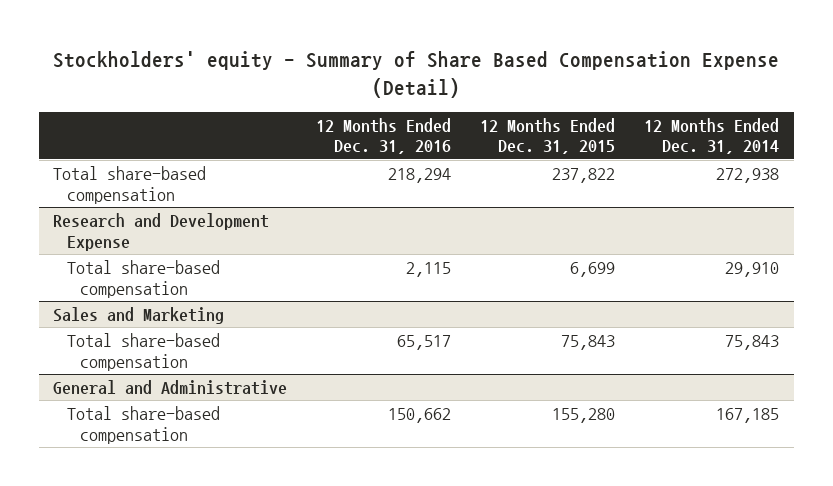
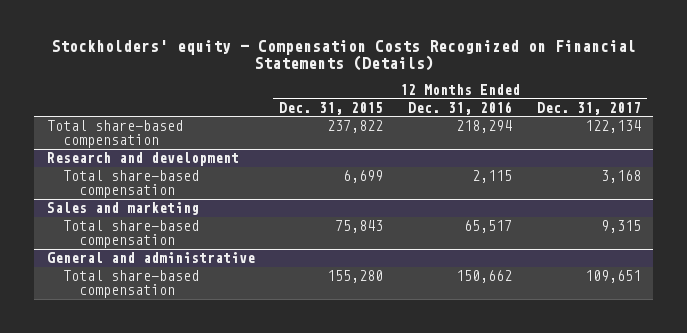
[53,51,780,99] Stockholders' equity - Summary of Share Based Compensation Expense (Detail) -> [50,39,636,72] Stockholders' equity - Compensation Costs Recognized on Financial Statements (Details)
[644,117,780,155] 12 Months Ended Dec. 31, 2014 -> none
none -> [536,101,641,115] Dec. 31, 2017
[53,212,270,251] Research and Development Expense -> [46,152,239,167] Research and development
[53,306,225,324] Sales and Marketing -> [46,202,199,216] Sales and marketing
[53,379,288,395] General and Administrative -> [46,252,255,264] General and administrative

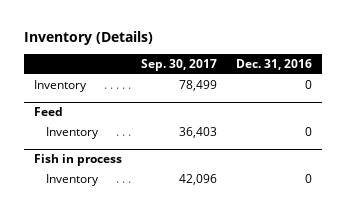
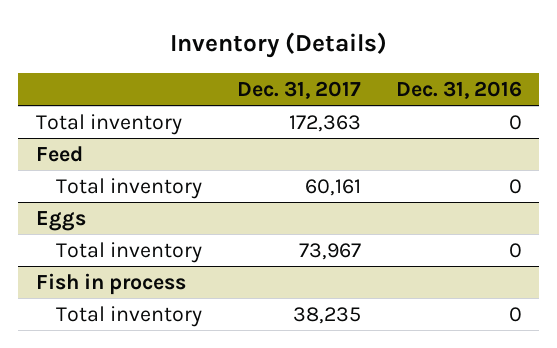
[140,59,217,72] Sep. 30, 2017 -> none
none -> [236,80,361,99] Dec. 31, 2017
[33,80,87,93] Inventory -> [35,113,182,135] Total inventory
[45,127,99,140] Inventory -> [55,177,202,199] Total inventory
none -> [35,210,86,231] Eggs
none -> [55,241,202,263] Total inventory
[45,174,99,187] Inventory -> [55,305,202,327] Total inventory

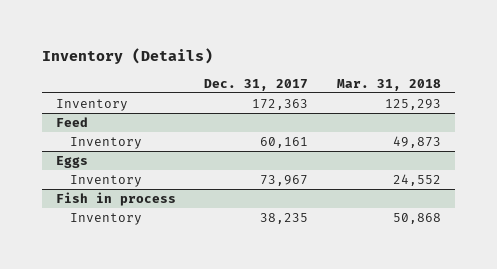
[395,80,522,99] Dec. 31, 2016 -> none
none -> [336,78,441,91] Mar. 31, 2018
[35,113,182,135] Total inventory -> [55,98,128,111] Inventory
[55,177,202,199] Total inventory -> [70,136,143,149] Inventory
[55,241,202,263] Total inventory -> [70,174,143,187] Inventory
[55,305,202,327] Total inventory -> [70,212,143,225] Inventory

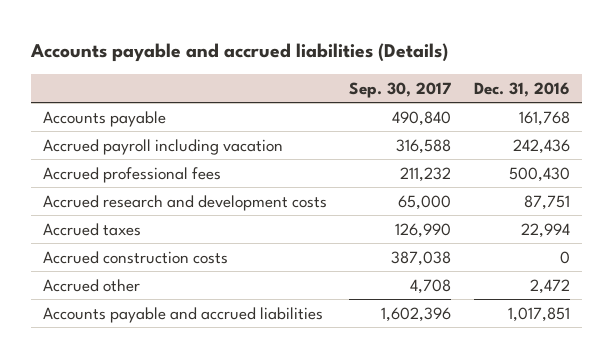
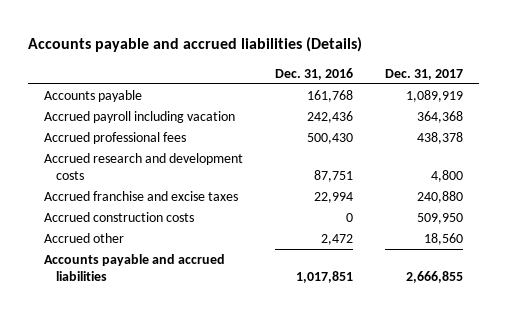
[349,81,452,98] Sep. 30, 2017 -> none
none -> [384,68,463,80] Dec. 31, 2017
[42,222,141,236] Accrued taxes -> [44,190,239,201] Accrued franchise and excise taxes

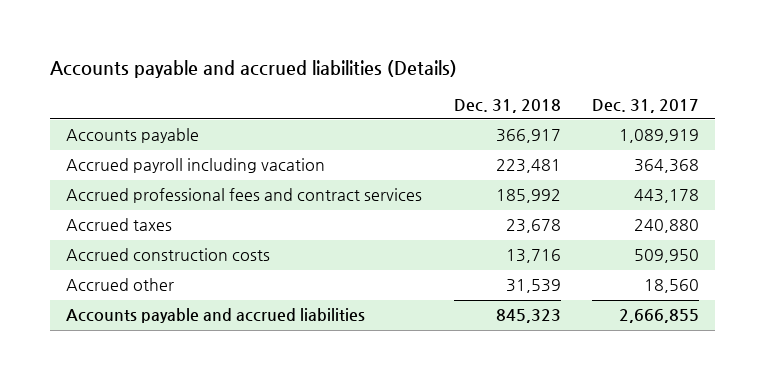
[274,67,353,80] Dec. 31, 2016 -> none
none -> [453,98,561,113] Dec. 31, 2018
[44,152,244,181] Accrued research and development costs -> none
[44,131,187,144] Accrued professional fees -> [65,188,422,204] Accrued professional fees and contract services
[416,131,463,144] 438,378 -> [634,189,700,204] 443,178
[44,190,239,201] Accrued franchise and excise taxes -> [65,218,172,232] Accrued taxes

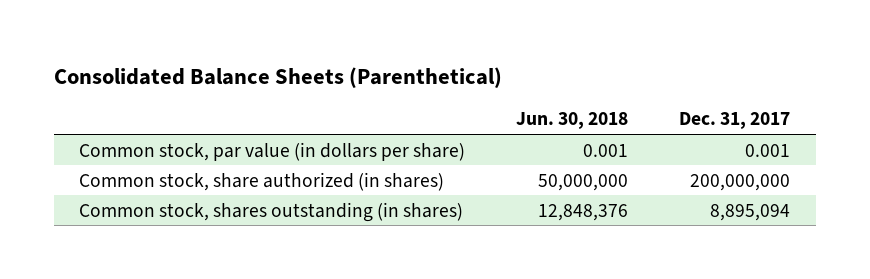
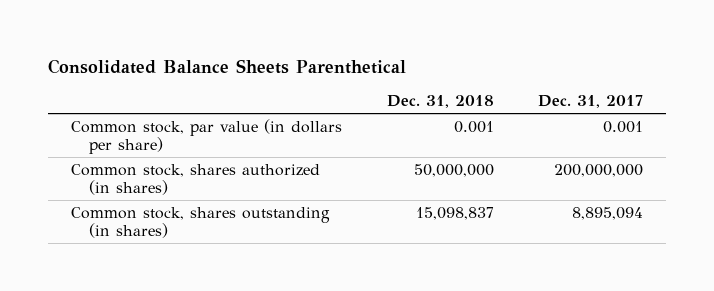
[54,67,503,89] Consolidated Balance Sheets (Parenthetical) -> [48,58,407,74] Consolidated Balance Sheets Parenthetical
[516,112,629,130] Jun. 30, 2018 -> none
none -> [386,95,494,109] Dec. 31, 2018
[79,171,445,191] Common stock, share authorized (in shares) -> [70,163,320,196] Common stock, shares authorized (in shares)

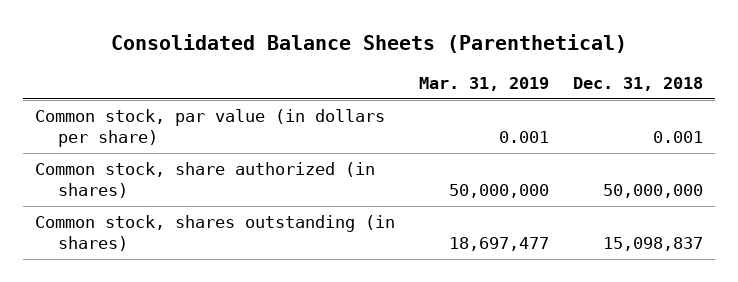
[48,58,407,74] Consolidated Balance Sheets Parenthetical -> [111,33,628,53] Consolidated Balance Sheets (Parenthetical)
[538,95,644,109] Dec. 31, 2017 -> none
none -> [419,76,550,91] Mar. 31, 2019
[70,163,320,196] Common stock, shares authorized (in shares) -> [35,162,376,198] Common stock, share authorized (in shares)

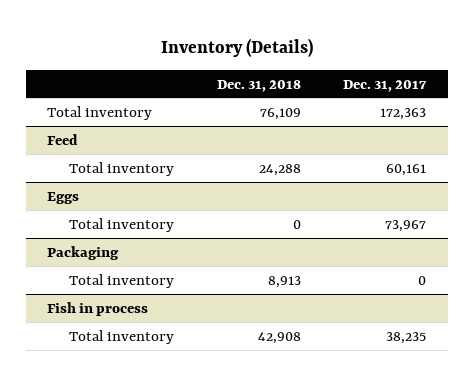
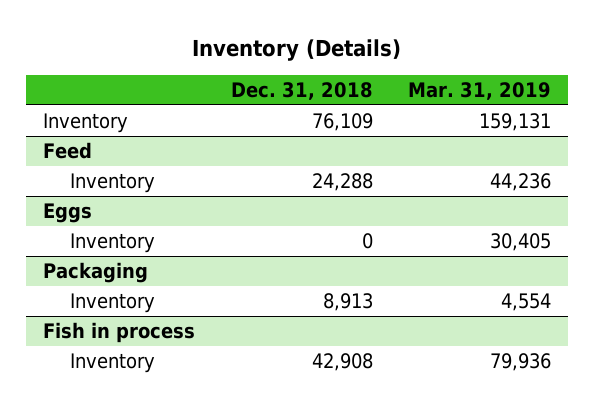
[343,79,428,92] Dec. 31, 2017 -> none
none -> [407,81,551,100] Mar. 31, 2019
[47,105,153,120] Total inventory -> [43,112,129,133] Inventory
[68,161,174,176] Total inventory -> [69,172,155,193] Inventory
[68,217,174,232] Total inventory -> [69,232,155,253] Inventory
[68,273,174,288] Total inventory -> [69,292,155,313] Inventory
[68,329,174,344] Total inventory -> [69,352,155,373] Inventory

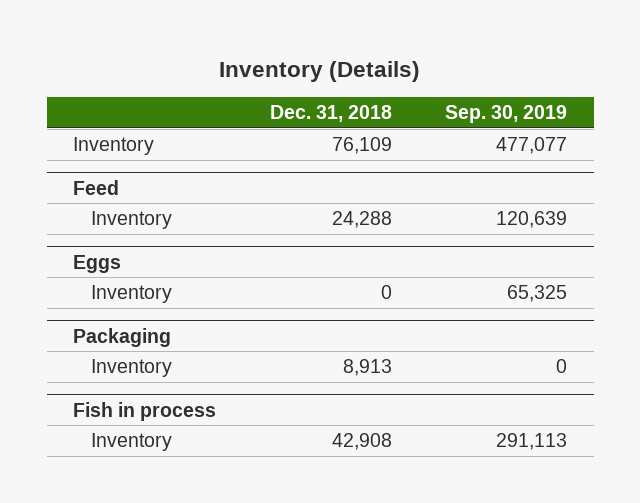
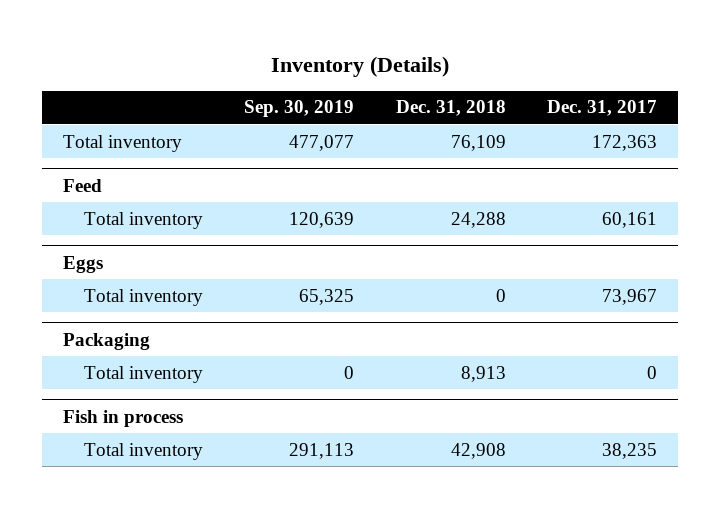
none -> [546,100,657,117] Dec. 31, 2017
[73,137,155,156] Inventory -> [63,134,183,152] Total inventory
[91,211,173,230] Inventory -> [84,211,204,229] Total inventory
[91,285,173,304] Inventory -> [84,288,204,306] Total inventory
[91,359,173,378] Inventory -> [84,365,204,383] Total inventory
[91,433,173,452] Inventory -> [84,442,204,460] Total inventory

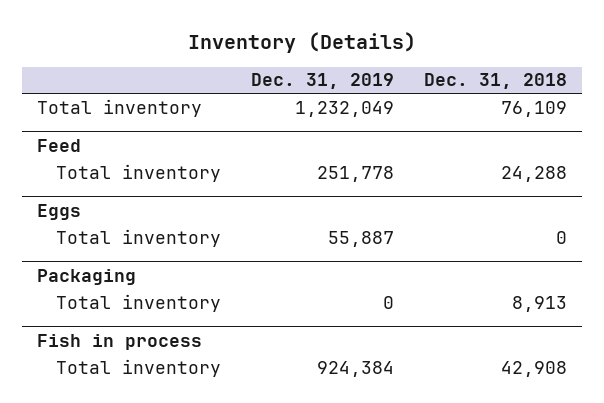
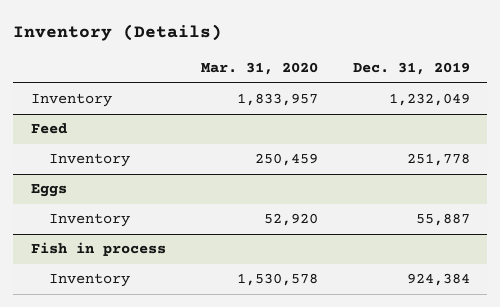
[423,73,567,90] Dec. 31, 2018 -> none
none -> [200,62,318,76] Mar. 31, 2020
[36,98,202,117] Total inventory -> [30,93,112,108] Inventory
[55,163,221,182] Total inventory -> [49,153,131,168] Inventory
[36,268,136,285] Packaging -> none
[55,293,221,312] Total inventory -> none
[55,228,221,247] Total inventory -> [49,213,131,228] Inventory
[55,358,221,377] Total inventory -> [49,273,131,288] Inventory

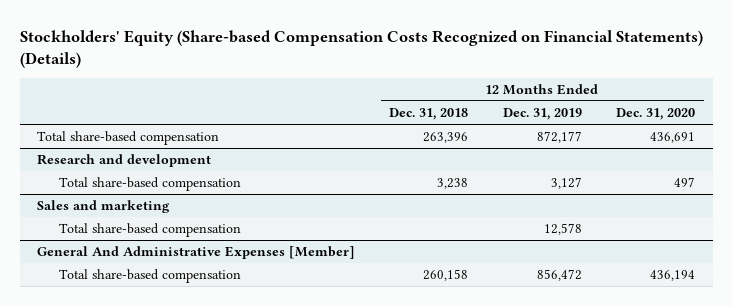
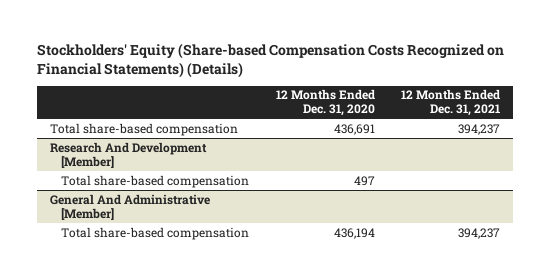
[389,108,469,121] Dec. 31, 2018 -> none
[502,108,582,121] Dec. 31, 2019 -> none
none -> [401,89,501,117] 12 Months Ended Dec. 31, 2021
[36,154,211,168] Research and development -> [49,141,207,168] Research And Development [Member]
[36,200,170,214] Sales and marketing -> none
[58,223,241,238] Total share-based compensation -> none
[36,246,355,260] General And Administrative Expenses [Member] -> [49,193,210,220] General And Administrative [Member]

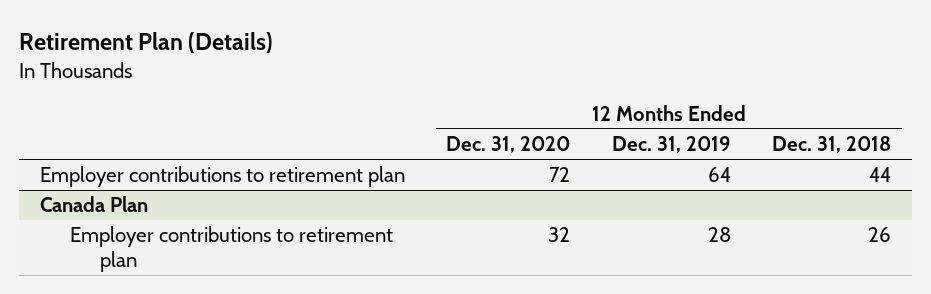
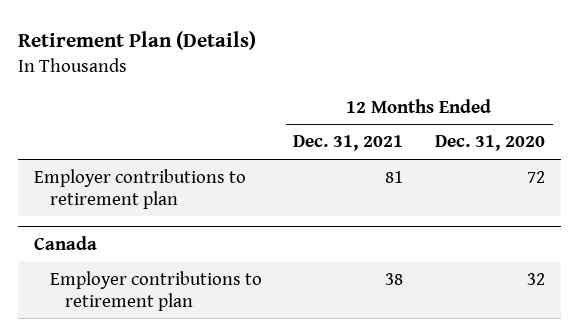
[611,136,731,154] Dec. 31, 2019 -> none
[772,136,892,154] Dec. 31, 2018 -> none
none -> [293,135,404,152] Dec. 31, 2021
[39,196,148,213] Canada Plan -> [34,235,98,250] Canada

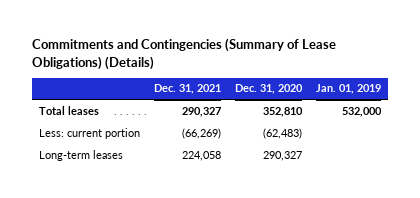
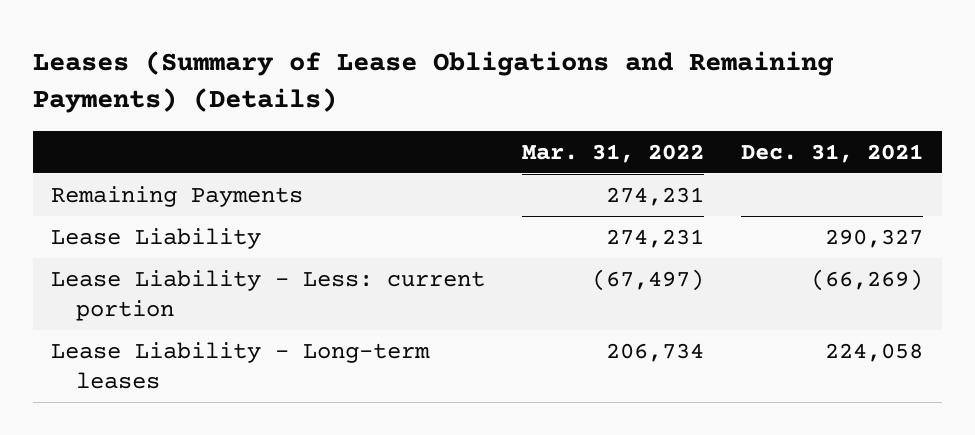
[31,38,336,70] Commitments and Contingencies (Summary of Lease Obligations) (Details) -> [32,50,833,113] Leases (Summary of Lease Obligations and Remaining Payments) (Details)
[235,84,304,95] Dec. 31, 2020 -> none
[316,84,382,95] Jan. 01, 2019 -> none
none -> [522,143,705,163] Mar. 31, 2022
none -> [51,186,304,208] Remaining Payments
[38,105,99,115] Total leases -> [51,228,262,250] Lease Liability
[38,127,140,139] Less: current portion -> [51,270,486,321] Lease Liability - Less: current portion
[38,149,123,161] Long-term leases -> [51,342,431,389] Lease Liability - Long-term leases

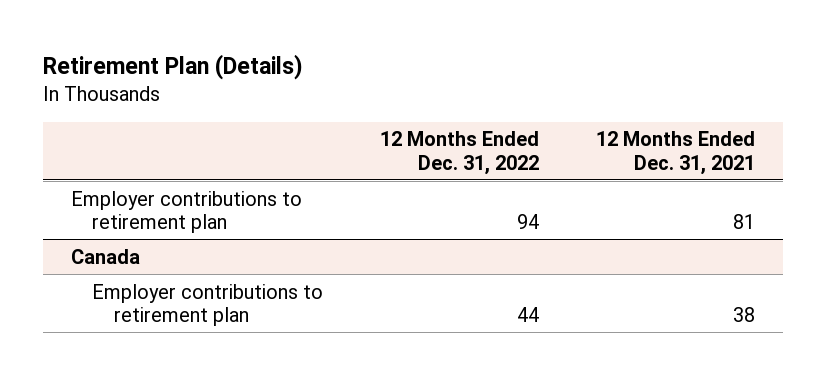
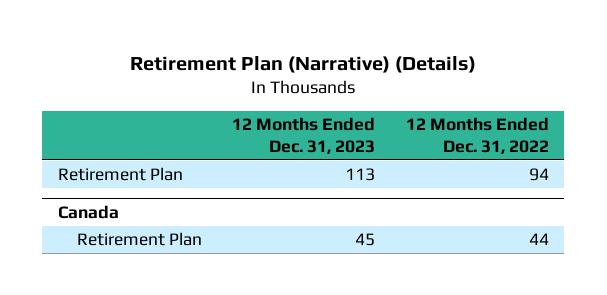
[42,54,303,81] Retirement Plan (Details) -> [130,55,477,73] Retirement Plan (Narrative) (Details)
[596,131,756,175] 12 Months Ended Dec. 31, 2021 -> none
none -> [232,117,376,154] 12 Months Ended Dec. 31, 2023
[71,190,303,233] Employer contributions to retirement plan -> [57,167,183,182] Retirement Plan
[92,283,324,326] Employer contributions to retirement plan -> [76,232,202,247] Retirement Plan

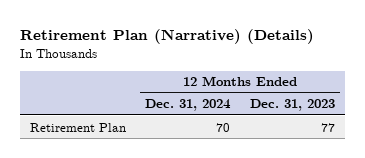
[405,117,549,154] 12 Months Ended Dec. 31, 2022 -> none
none -> [145,99,232,112] Dec. 31, 2024
[57,205,119,220] Canada -> none
[76,232,202,247] Retirement Plan -> none
[345,168,376,182] 113 -> [321,122,336,132] 77

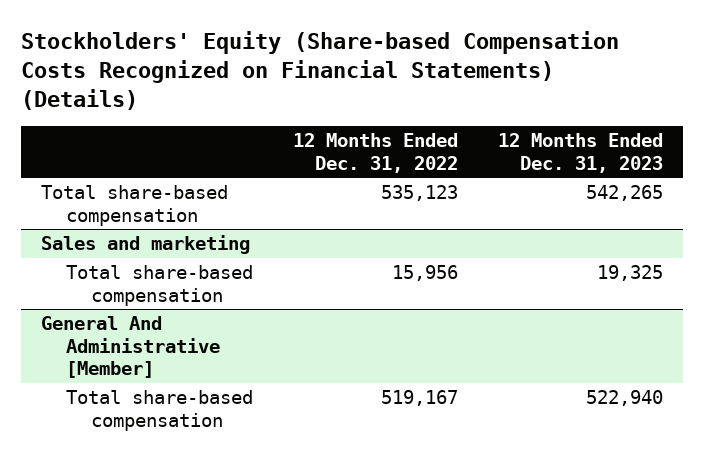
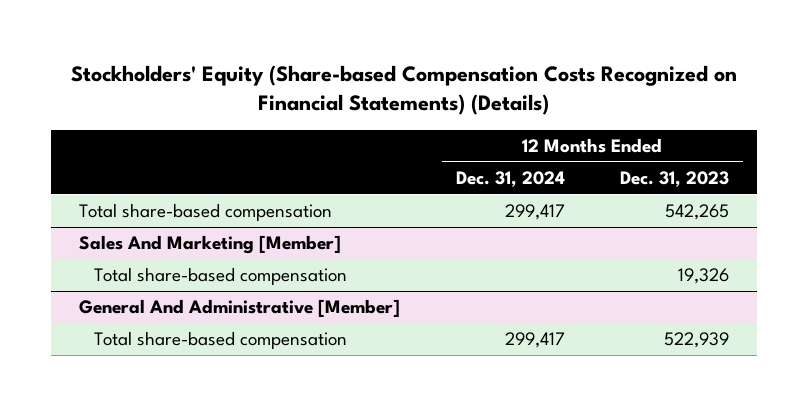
[293,133,459,173] 12 Months Ended Dec. 31, 2022 -> none
none -> [455,170,565,187] Dec. 31, 2024
[40,235,250,255] Sales and marketing -> [79,235,342,255] Sales And Marketing [Member]
[597,265,664,282] 19,325 -> [678,268,730,285] 19,326
[586,390,664,407] 522,940 -> [664,332,730,349] 522,939

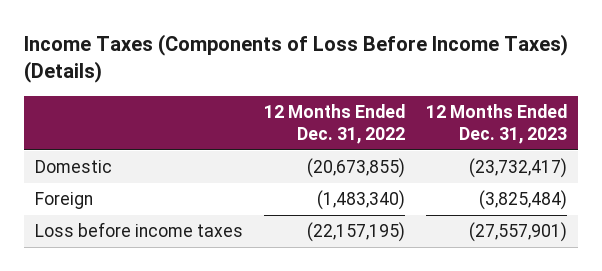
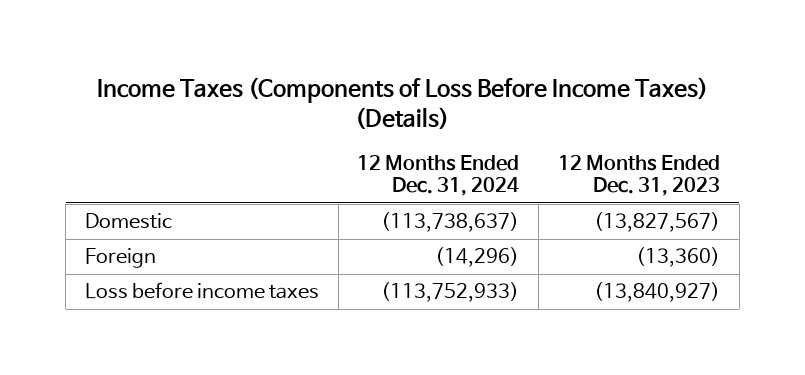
[264,104,406,144] 12 Months Ended Dec. 31, 2022 -> none
none -> [357,154,520,197] 12 Months Ended Dec. 31, 2024
[469,158,568,179] (23,732,417) -> [593,212,720,233] (13,827,567)
[479,190,568,211] (3,825,484) -> [635,247,720,268] (13,360)
[469,222,568,243] (27,557,901) -> [593,282,720,303] (13,840,927)

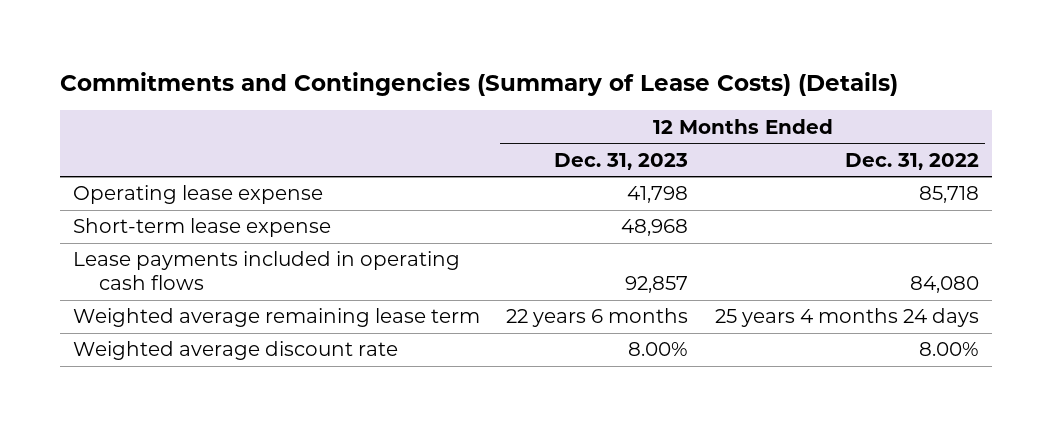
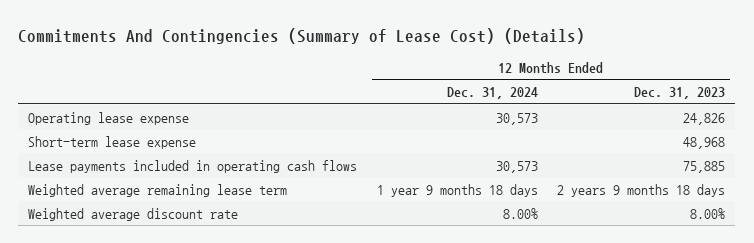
[59,71,898,96] Commitments and Contingencies (Summary of Lease Costs) (Details) -> [18,27,586,44] Commitments And Contingencies (Summary of Lease Cost) (Details)
[844,152,979,170] Dec. 31, 2022 -> none
none -> [446,87,538,100] Dec. 31, 2024
[627,186,689,204] 41,798 -> [683,112,726,125] 24,826
[625,276,689,294] 92,857 -> [683,160,726,173] 75,885
[506,308,689,328] 22 years 6 months -> [557,183,726,197] 2 years 9 months 18 days

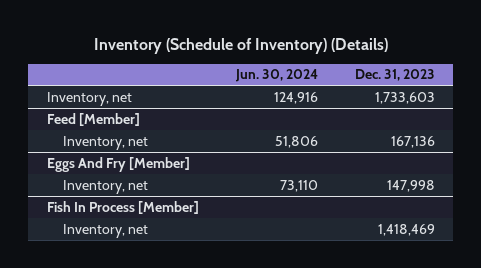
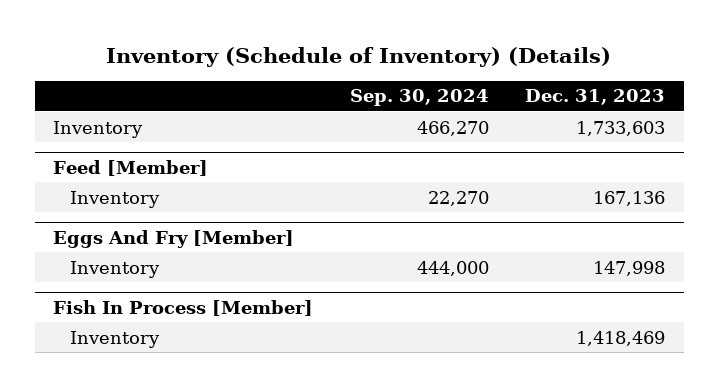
[234,69,318,83] Jun. 30, 2024 -> none
none -> [349,89,489,107] Sep. 30, 2024
[46,91,132,106] Inventory, net -> [52,120,143,138] Inventory
[63,135,149,150] Inventory, net -> [69,190,160,208] Inventory
[63,179,149,194] Inventory, net -> [69,260,160,278] Inventory
[63,223,149,238] Inventory, net -> [69,330,160,348] Inventory

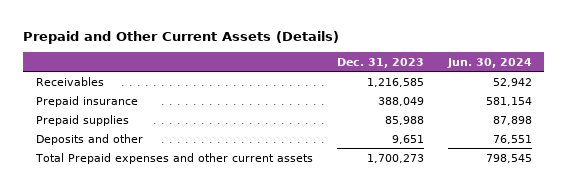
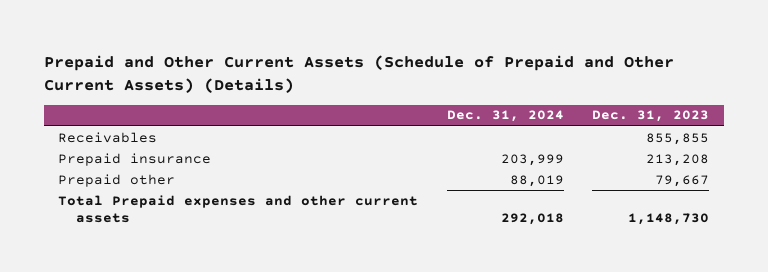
[23,30,340,44] Prepaid and Other Current Assets (Details) -> [44,54,675,93] Prepaid and Other Current Assets (Schedule of Prepaid and Other Current Assets) (Details)
[447,57,533,68] Jun. 30, 2024 -> none
none -> [446,110,564,123] Dec. 31, 2024
[35,114,129,126] Prepaid supplies -> none
[35,133,143,145] Deposits and other -> none
[366,77,424,87] 1,216,585 -> [646,132,710,145] 855,855
[377,96,424,106] 388,049 -> [646,153,710,166] 213,208
none -> [58,173,176,187] Prepaid other
[366,153,424,163] 1,700,273 -> [628,212,710,225] 1,148,730

